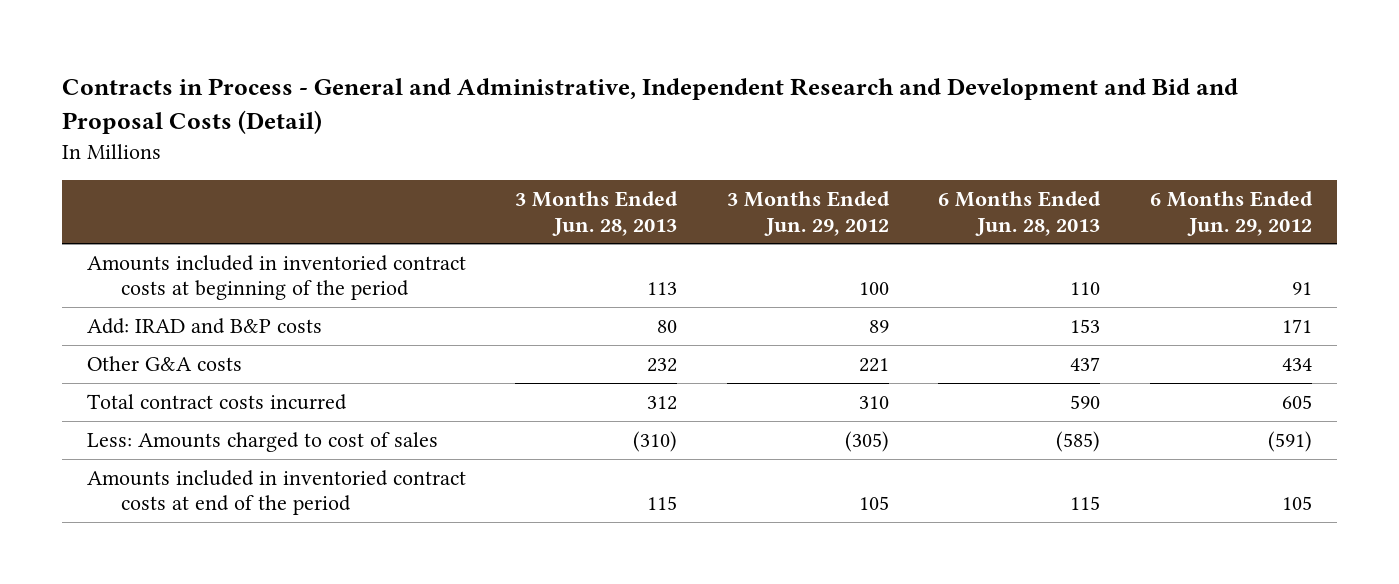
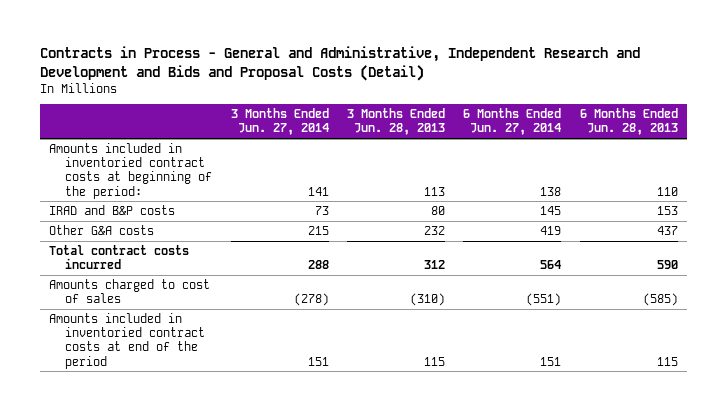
[61,78,1238,135] Contracts in Process - General and Administrative, Independent Research and Development and Bid and Proposal Costs (Detail) -> [40,46,641,81] Contracts in Process - General and Administrative, Independent Research and Development and Bids and Proposal Costs (Detail)
[726,191,890,236] 3 Months Ended Jun. 29, 2012 -> none
[1150,191,1314,236] 6 Months Ended Jun. 29, 2012 -> none
none -> [230,108,329,136] 3 Months Ended Jun. 27, 2014
none -> [463,108,562,136] 6 Months Ended Jun. 27, 2014
[86,254,466,301] Amounts included in inventoried contract costs at beginning of the period -> [49,142,213,199] Amounts included in inventoried contract costs at beginning of the period:
[86,317,322,334] Add: IRAD and B&P costs -> [49,204,176,215] IRAD and B&P costs
[86,431,438,452] Less: Amounts charged to cost of sales -> [49,278,211,304] Amounts charged to cost of sales

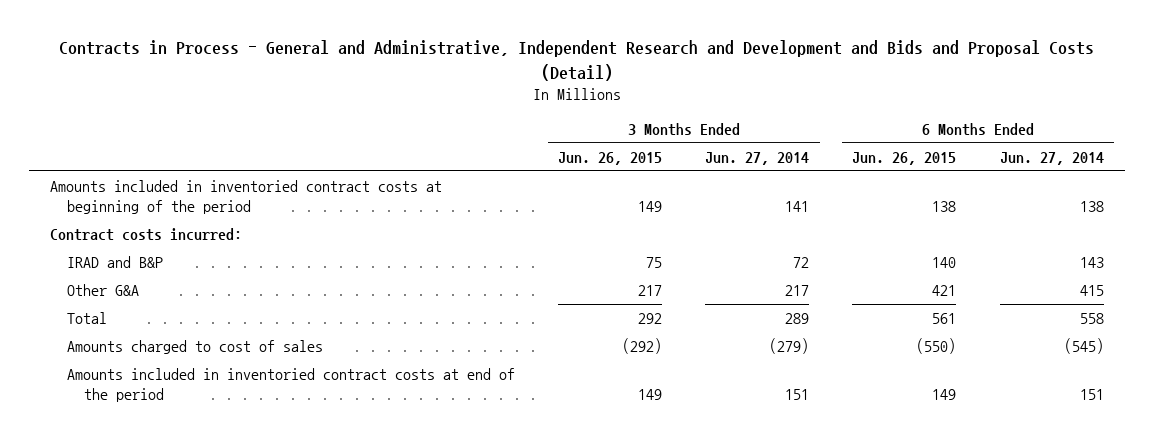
[346,108,445,136] 3 Months Ended Jun. 28, 2013 -> none
[579,108,678,136] 6 Months Ended Jun. 28, 2013 -> none
none -> [558,151,663,165] Jun. 26, 2015
none -> [852,151,957,165] Jun. 26, 2015
[49,142,213,199] Amounts included in inventoried contract costs at beginning of the period: -> [50,180,443,214] Amounts included in inventoried contract costs at beginning of the period
none -> [50,228,243,242] Contract costs incurred:
[49,204,176,215] IRAD and B&P costs -> [67,256,164,269] IRAD and B&P
[314,205,329,215] 73 -> [793,257,810,269] 72
[540,205,562,215] 145 -> [1079,257,1104,269] 143
[49,224,155,235] Other G&A costs -> [67,284,140,297] Other G&A
[307,225,329,235] 215 -> [785,285,810,297] 217
[540,225,562,235] 419 -> [1079,285,1104,297] 415
[49,244,190,270] Total contract costs incurred -> [67,312,108,325] Total
[307,260,329,270] 288 -> [785,313,810,325] 289
[540,260,562,270] 564 -> [1079,313,1104,325] 558
[293,293,329,307] (278) -> [769,338,810,355] (279)
[526,293,562,307] (551) -> [1063,338,1104,355] (545)

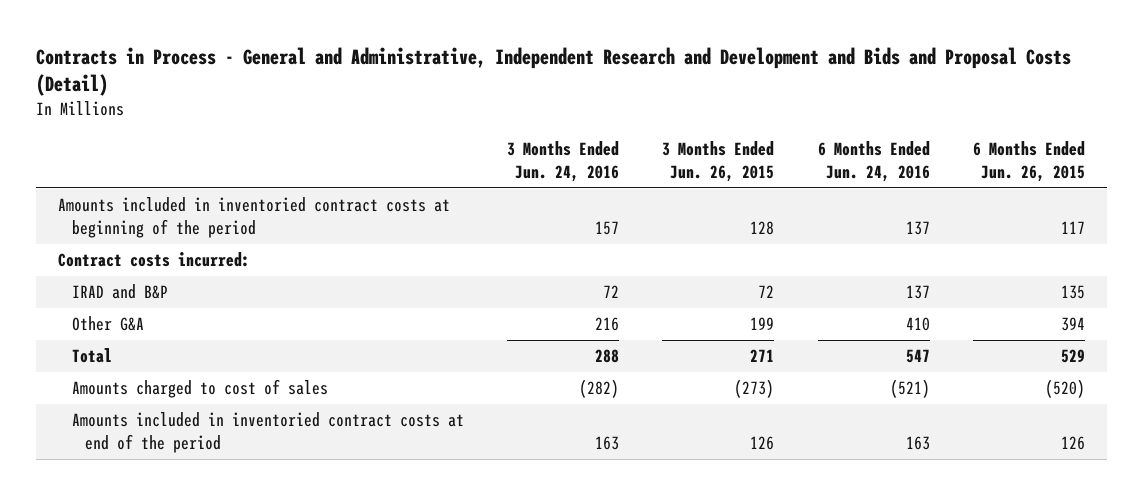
[705,151,810,165] Jun. 27, 2014 -> none
[999,151,1104,165] Jun. 27, 2014 -> none
none -> [506,141,619,182] 3 Months Ended Jun. 24, 2016
none -> [817,141,930,182] 6 Months Ended Jun. 24, 2016
[638,200,663,212] 149 -> [750,220,775,235] 128
[932,200,957,212] 138 -> [1060,220,1085,234] 117
[646,257,663,269] 75 -> [758,285,775,299] 72
[932,257,957,269] 140 -> [1060,285,1085,300] 135
[638,285,663,297] 217 -> [750,317,775,331] 199
[932,285,957,297] 421 -> [1060,317,1085,332] 394
[638,313,663,325] 292 -> [750,349,775,363] 271
[932,313,957,325] 561 -> [1060,349,1085,364] 529
[622,338,663,355] (292) -> [734,379,775,399] (273)
[916,338,957,355] (550) -> [1044,379,1085,399] (520)
[638,388,663,400] 149 -> [750,435,775,450] 126
[932,388,957,400] 149 -> [1060,435,1085,450] 126

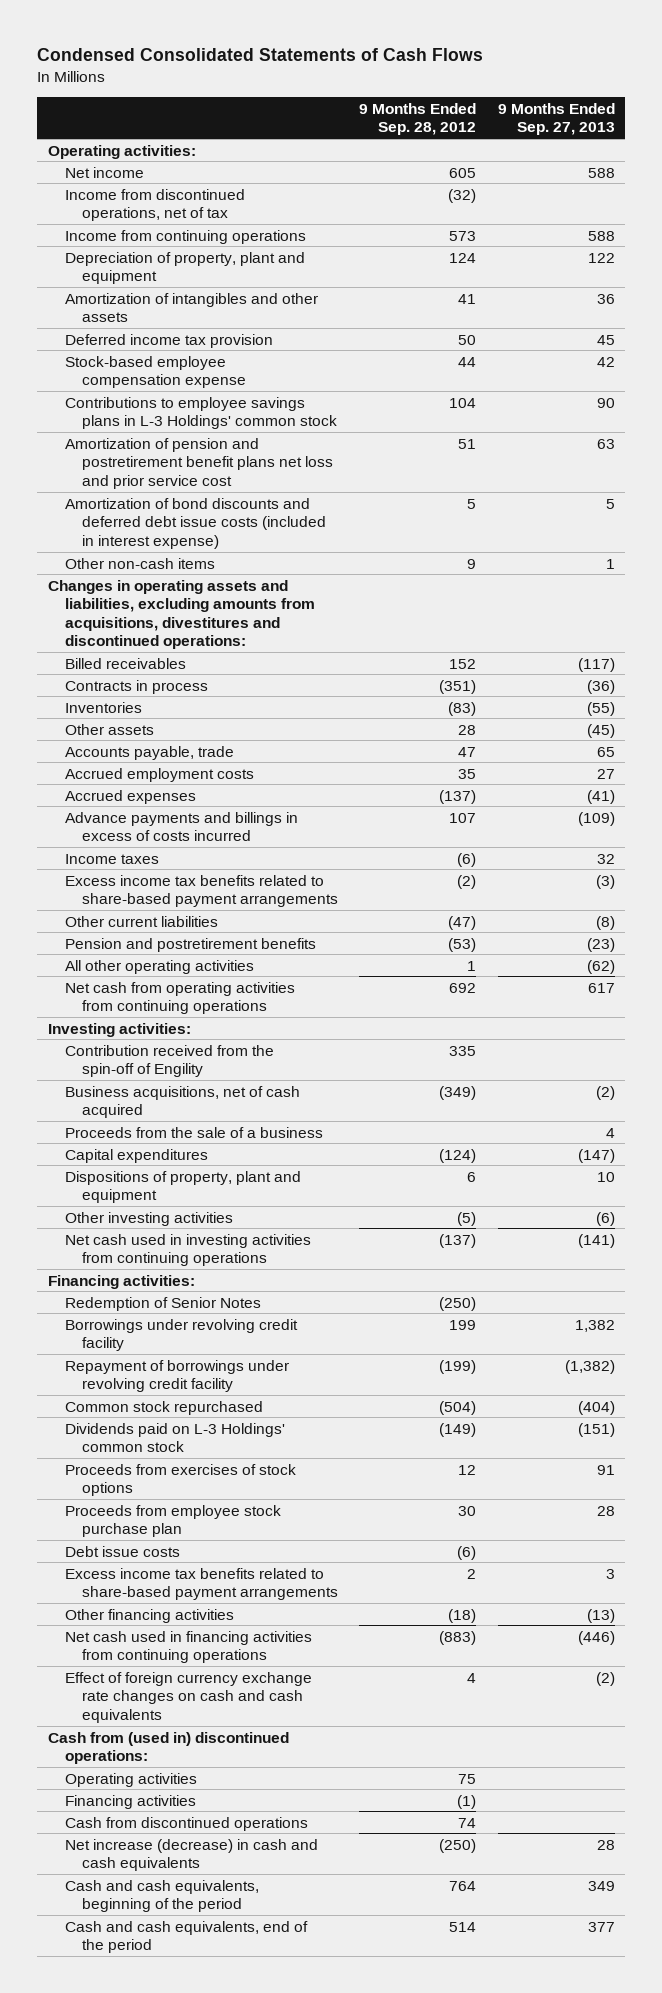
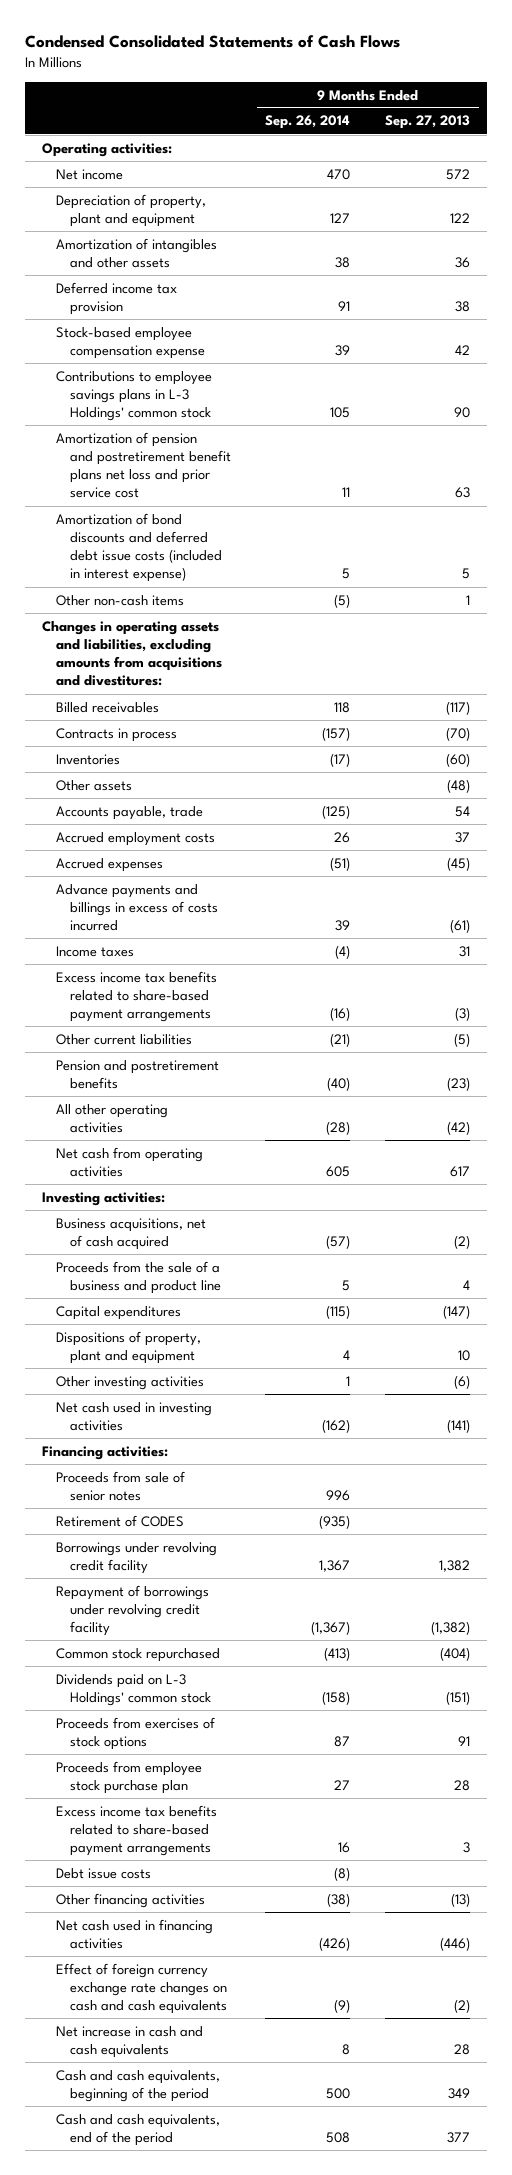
[359,102,477,136] 9 Months Ended Sep. 28, 2012 -> none
none -> [265,115,351,130] Sep. 26, 2014
[64,188,245,222] Income from discontinued operations, net of tax -> none
[64,229,306,244] Income from continuing operations -> none
[587,167,615,178] 588 -> [446,168,471,180] 572
[596,334,615,345] 45 -> [455,301,471,313] 38
[47,579,315,650] Changes in operating assets and liabilities, excluding amounts from acquisitions, divestitures and discontinued operations: -> [41,620,222,687] Changes in operating assets and liabilities, excluding amounts from acquisitions and divestitures:
[586,679,615,694] (36) -> [446,726,471,741] (70)
[586,701,615,716] (55) -> [446,752,471,767] (60)
[586,723,615,738] (45) -> [447,778,471,793] (48)
[596,746,615,757] 65 -> [455,805,471,817] 54
[596,768,615,779] 27 -> [455,831,471,843] 37
[586,789,615,804] (41) -> [447,856,471,871] (45)
[577,811,615,826] (109) -> [450,919,471,934] (61)
[596,853,615,864] 32 -> [459,945,471,957] 31
[595,915,615,930] (8) -> [454,1032,471,1047] (5)
[586,959,615,974] (62) -> [447,1121,471,1136] (42)
[64,981,295,1015] Net cash from operating activities from continuing operations -> [55,1146,203,1178] Net cash from operating activities
[64,1044,274,1078] Contribution received from the spin-off of Engility -> none
[64,1126,323,1138] Proceeds from the sale of a business -> [55,1260,221,1295] Proceeds from the sale of a business and product line
[64,1233,311,1267] Net cash used in investing activities from continuing operations -> [55,1401,212,1432] Net cash used in investing activities
[64,1296,261,1311] Redemption of Senior Notes -> none
none -> [55,1470,185,1502] Proceeds from sale of senior notes
none -> [55,1514,184,1527] Retirement of CODES
[64,1545,180,1557] Debt issue costs -> [55,1867,151,1879] Debt issue costs
[64,1630,312,1664] Net cash used in financing activities from continuing operations -> [55,1918,213,1950] Net cash used in financing activities
[47,1731,289,1765] Cash from (used in) discontinued operations: -> none
[64,1772,197,1787] Operating activities -> none
[64,1794,196,1809] Financing activities -> none
[64,1816,308,1831] Cash from discontinued operations -> none
[64,1838,318,1872] Net increase (decrease) in cash and cash equivalents -> [55,2025,203,2059] Net increase in cash and cash equivalents

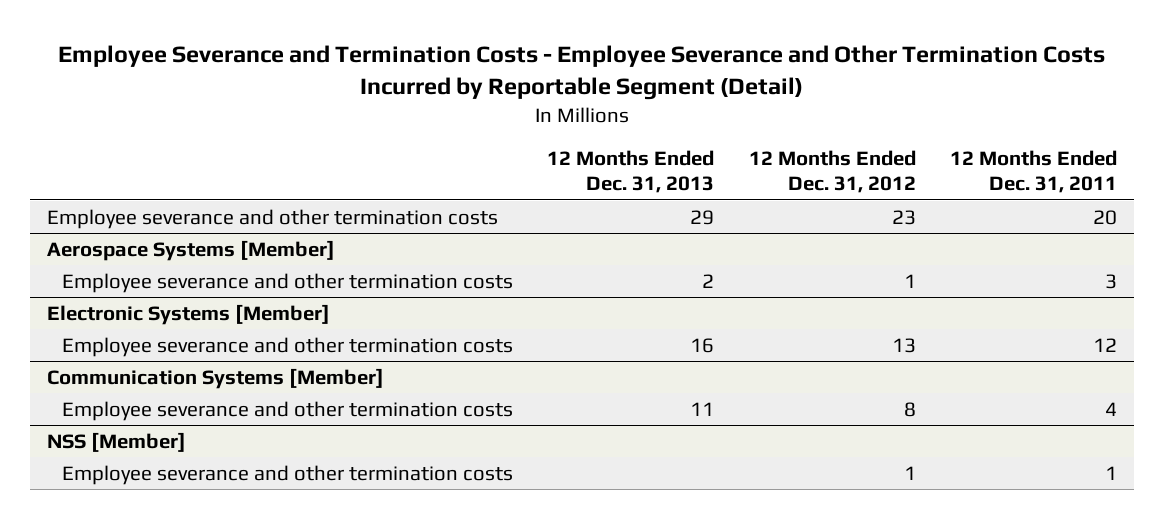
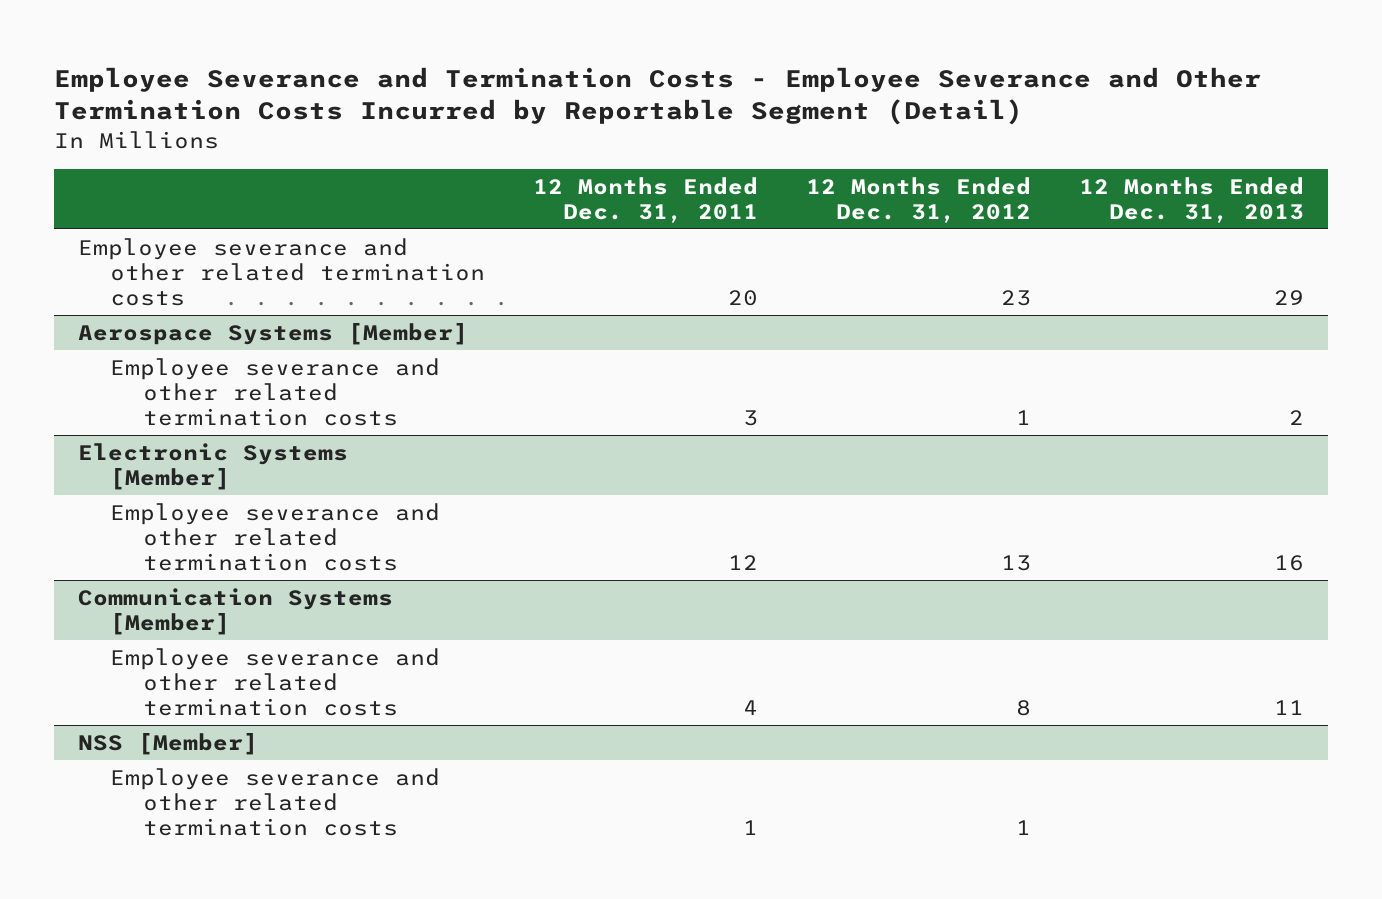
[47,208,499,229] Employee severance and other termination costs -> [78,237,486,306] Employee severance and other related termination costs
[61,272,513,293] Employee severance and other termination costs -> [110,357,441,426] Employee severance and other related termination costs
[61,336,513,357] Employee severance and other termination costs -> [110,502,441,571] Employee severance and other related termination costs
[61,400,513,421] Employee severance and other termination costs -> [110,647,441,716] Employee severance and other related termination costs
[61,464,513,485] Employee severance and other termination costs -> [110,767,441,836] Employee severance and other related termination costs

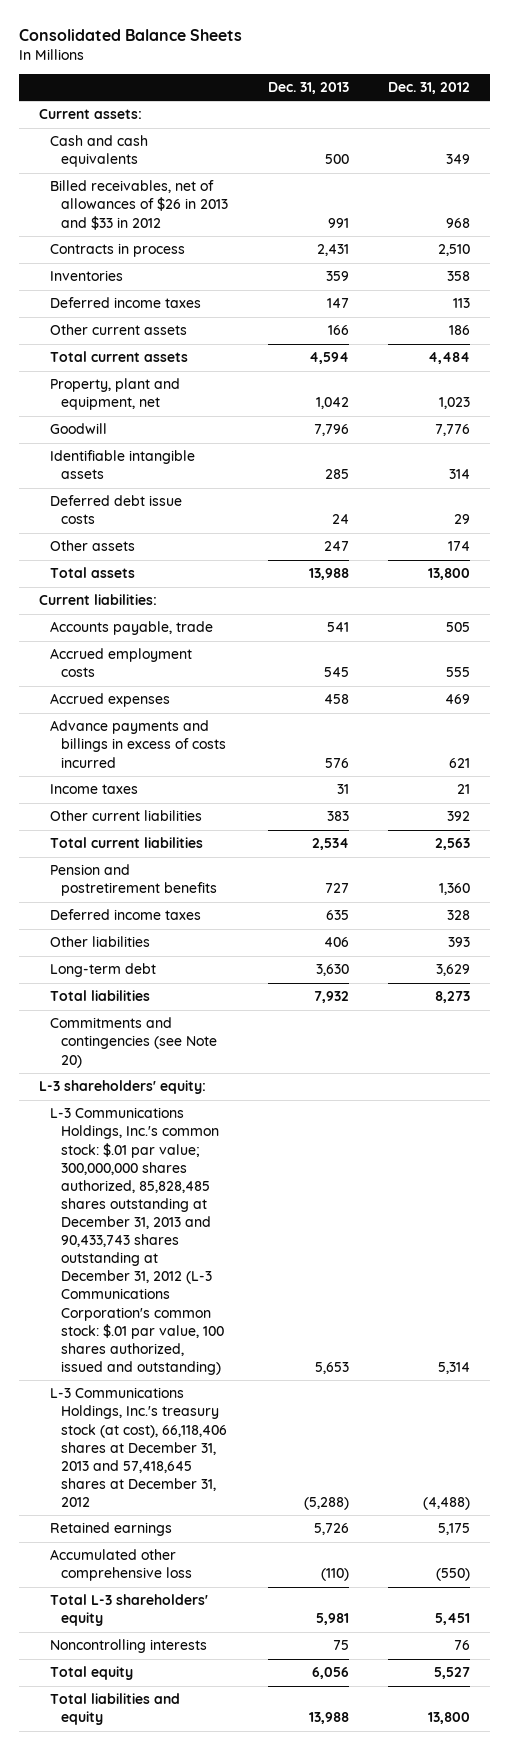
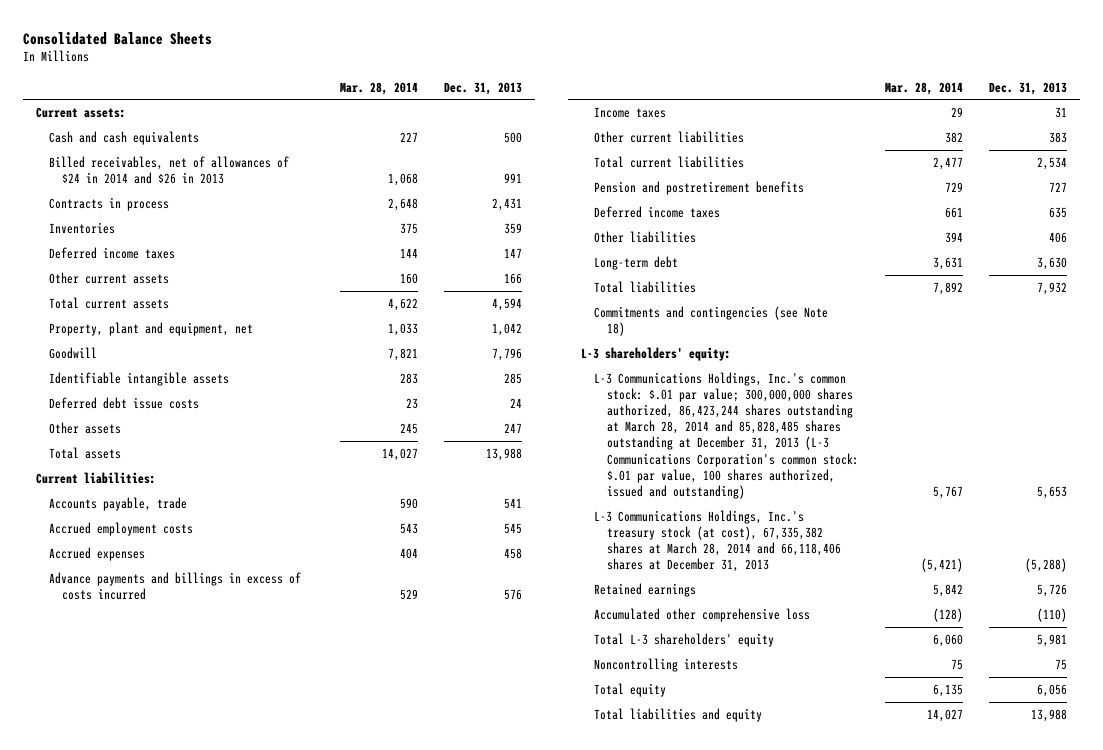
[387,81,470,94] Dec. 31, 2012 -> none
none -> [339,81,418,95] Mar. 28, 2014
[49,180,229,230] Billed receivables, net of allowances of $26 in 2013 and $33 in 2012 -> [49,156,290,185] Billed receivables, net of allowances of $24 in 2014 and $26 in 2013
[49,1017,218,1068] Commitments and contingencies (see Note 20) -> [593,306,828,337] Commitments and contingencies (see Note 18)
[49,1107,225,1375] L-3 Communications Holdings, Inc.'s common stock: $.01 par value; 300,000,000 shares authorized, 85,828,485 shares outstanding at December 31, 2013 and 90,433,743 shares outstanding at December 31, 2012 (L-3 Communications Corporation's common stock: $.01 par value, 100 shares authorized, issued and outstanding) -> [593,372,859,499] L-3 Communications Holdings, Inc.'s common stock: $.01 par value; 300,000,000 shares authorized, 86,423,244 shares outstanding at March 28, 2014 and 85,828,485 shares outstanding at December 31, 2013 (L-3 Communications Corporation's common stock: $.01 par value, 100 shares authorized, issued and outstanding)
[49,1387,228,1507] L-3 Communications Holdings, Inc.'s treasury stock (at cost), 66,118,406 shares at December 31, 2013 and 57,418,645 shares at December 31, 2012 -> [593,510,841,573] L-3 Communications Holdings, Inc.'s treasury stock (at cost), 67,335,382 shares at March 28, 2014 and 66,118,406 shares at December 31, 2013

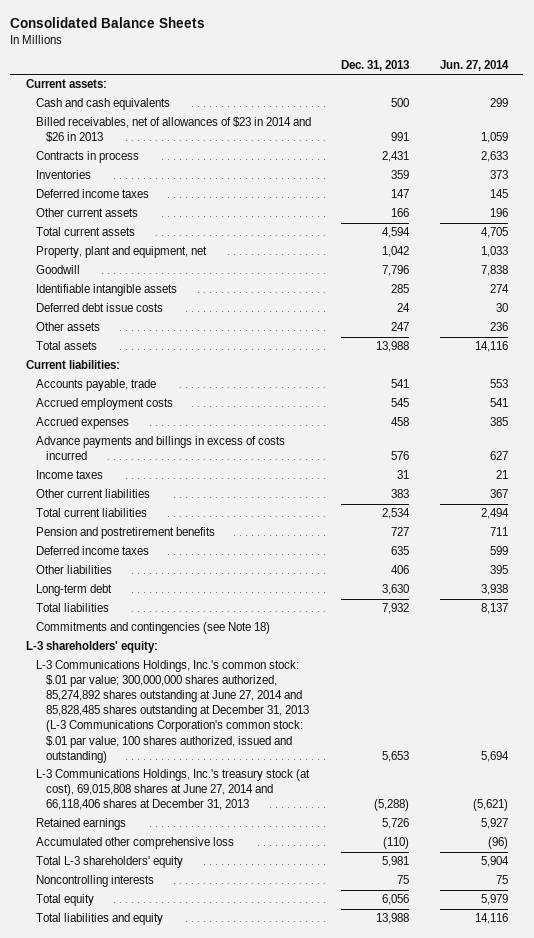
[339,81,418,95] Mar. 28, 2014 -> none
none -> [440,59,510,71] Jun. 27, 2014
[49,156,290,185] Billed receivables, net of allowances of $24 in 2014 and $26 in 2013 -> [35,117,311,143] Billed receivables, net of allowances of $23 in 2014 and $26 in 2013
[593,372,859,499] L-3 Communications Holdings, Inc.'s common stock: $.01 par value; 300,000,000 shares authorized, 86,423,244 shares outstanding at March 28, 2014 and 85,828,485 shares outstanding at December 31, 2013 (L-3 Communications Corporation's common stock: $.01 par value, 100 shares authorized, issued and outstanding) -> [35,660,309,763] L-3 Communications Holdings, Inc.'s common stock: $.01 par value; 300,000,000 shares authorized, 85,274,892 shares outstanding at June 27, 2014 and 85,828,485 shares outstanding at December 31, 2013 (L-3 Communications Corporation's common stock: $.01 par value, 100 shares authorized, issued and outstanding)
[593,510,841,573] L-3 Communications Holdings, Inc.'s treasury stock (at cost), 67,335,382 shares at March 28, 2014 and 66,118,406 shares at December 31, 2013 -> [35,769,310,811] L-3 Communications Holdings, Inc.'s treasury stock (at cost), 69,015,808 shares at June 27, 2014 and 66,118,406 shares at December 31, 2013

